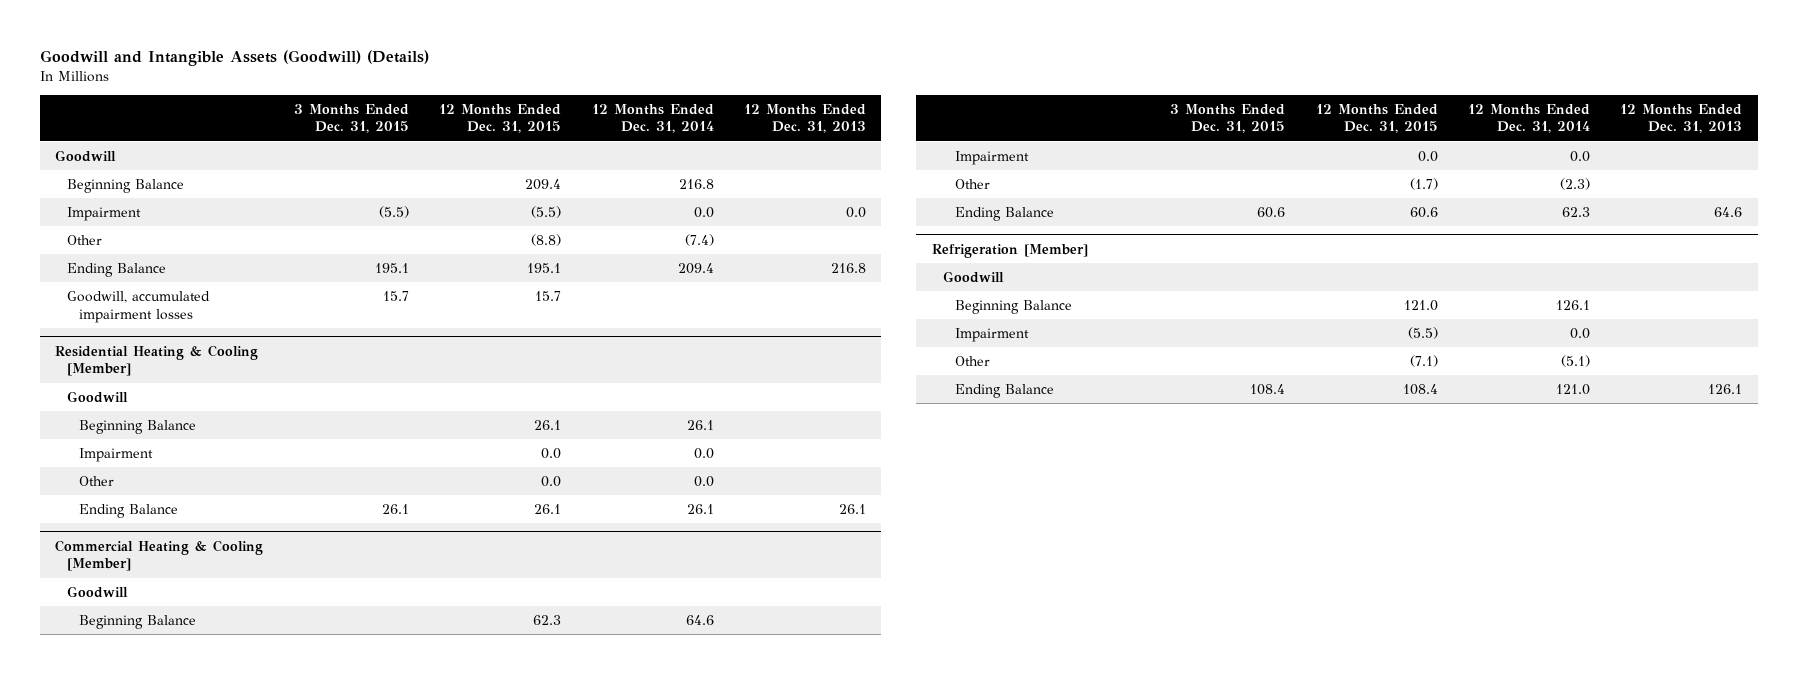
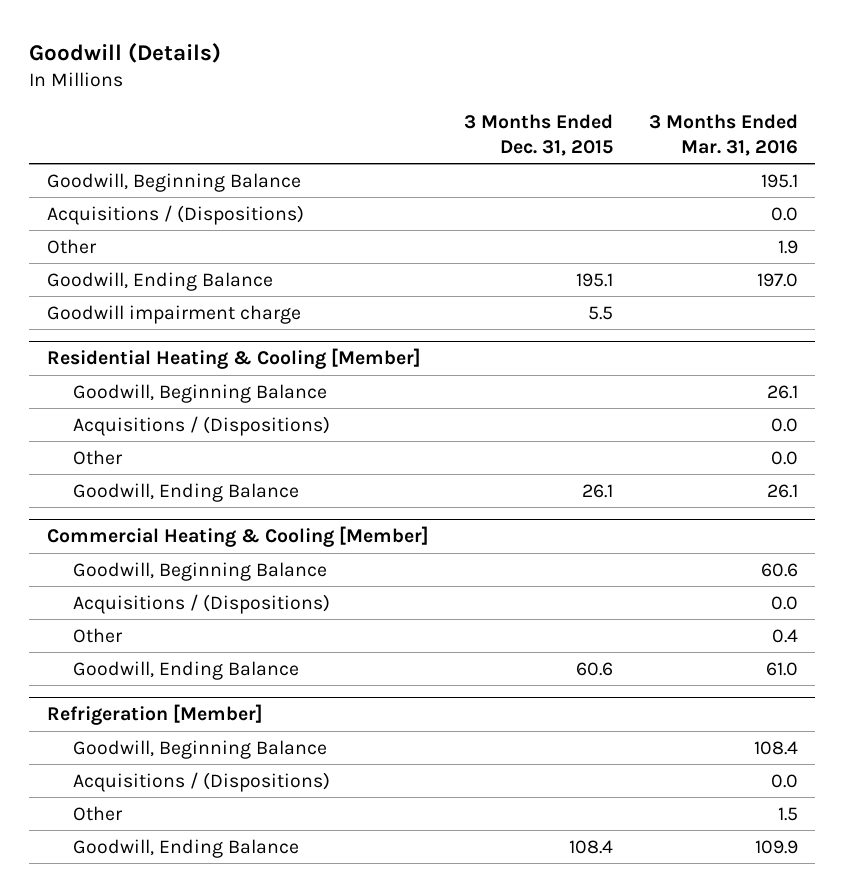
[40,49,430,66] Goodwill and Intangible Assets (Goodwill) (Details) -> [29,42,222,63] Goodwill (Details)
[439,103,562,134] 12 Months Ended Dec. 31, 2015 -> none
[591,103,714,134] 12 Months Ended Dec. 31, 2014 -> none
[744,103,867,134] 12 Months Ended Dec. 31, 2013 -> none
none -> [648,113,798,156] 3 Months Ended Mar. 31, 2016
[55,149,117,162] Goodwill -> none
[67,206,142,221] Impairment -> none
[67,178,185,193] Beginning Balance -> [47,172,302,192] Goodwill, Beginning Balance
none -> [47,204,305,225] Acquisitions / (Dispositions)
[67,290,211,323] Goodwill, accumulated impairment losses -> none
[67,262,167,277] Ending Balance -> [47,271,274,291] Goodwill, Ending Balance
none -> [47,304,302,324] Goodwill impairment charge
[67,390,129,403] Goodwill -> none
[78,447,153,462] Impairment -> none
[78,419,196,434] Beginning Balance -> [73,383,328,403] Goodwill, Beginning Balance
none -> [73,415,331,436] Acquisitions / (Dispositions)
[78,503,178,518] Ending Balance -> [73,482,300,502] Goodwill, Ending Balance
[67,585,129,598] Goodwill -> none
[954,150,1029,165] Impairment -> none
[78,614,196,629] Beginning Balance -> [73,561,328,581] Goodwill, Beginning Balance
none -> [73,593,331,614] Acquisitions / (Dispositions)
[954,206,1054,221] Ending Balance -> [73,660,300,680] Goodwill, Ending Balance
[943,270,1005,283] Goodwill -> none
[954,327,1029,342] Impairment -> none
[954,299,1072,314] Beginning Balance -> [73,739,328,759] Goodwill, Beginning Balance
none -> [73,771,331,792] Acquisitions / (Dispositions)
[954,383,1054,398] Ending Balance -> [73,838,300,858] Goodwill, Ending Balance

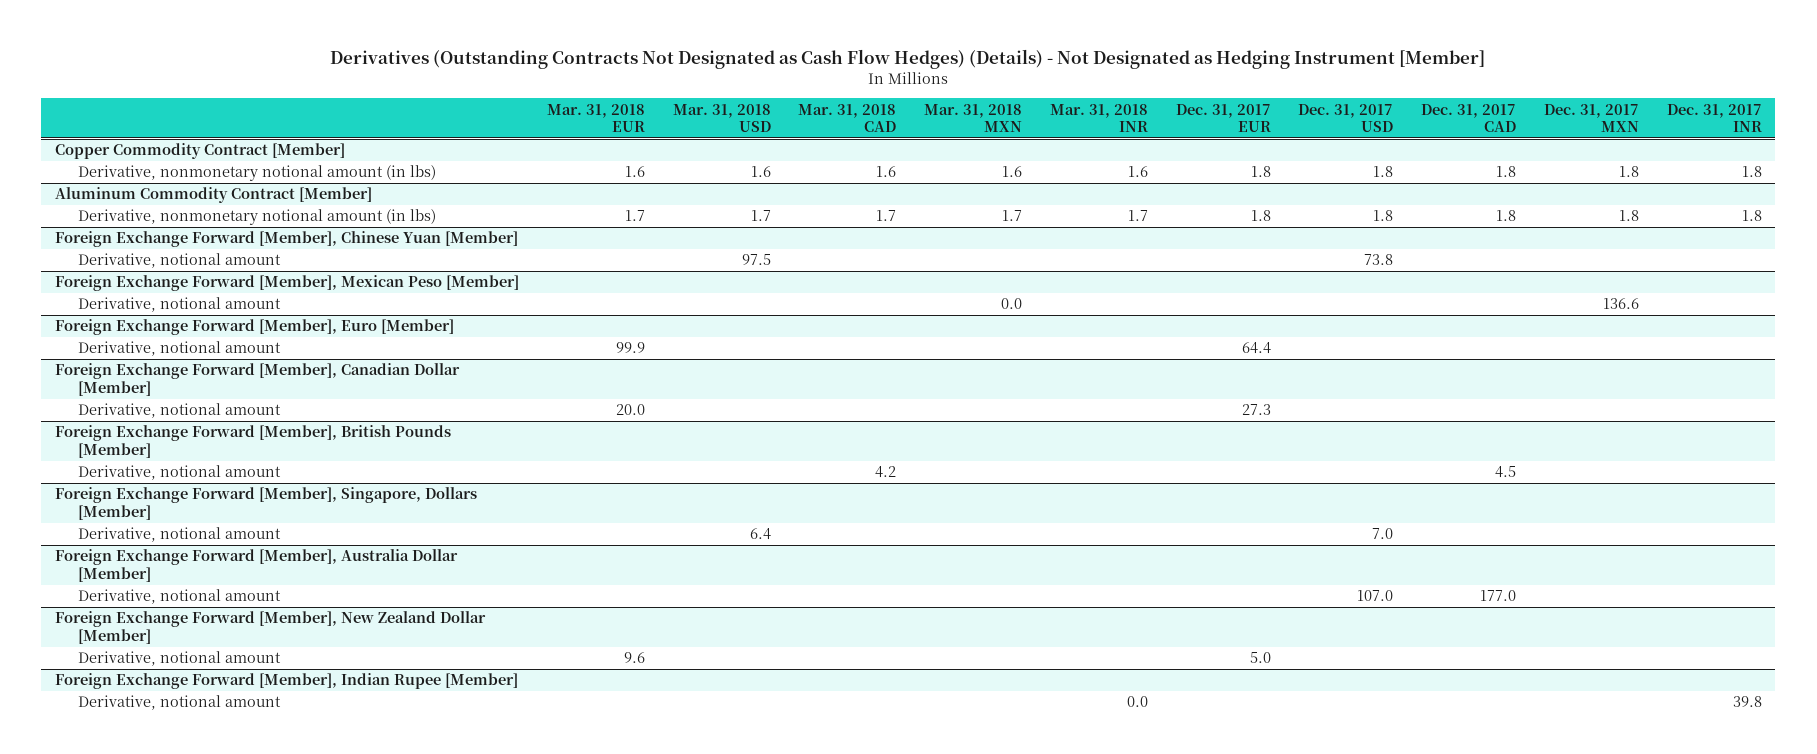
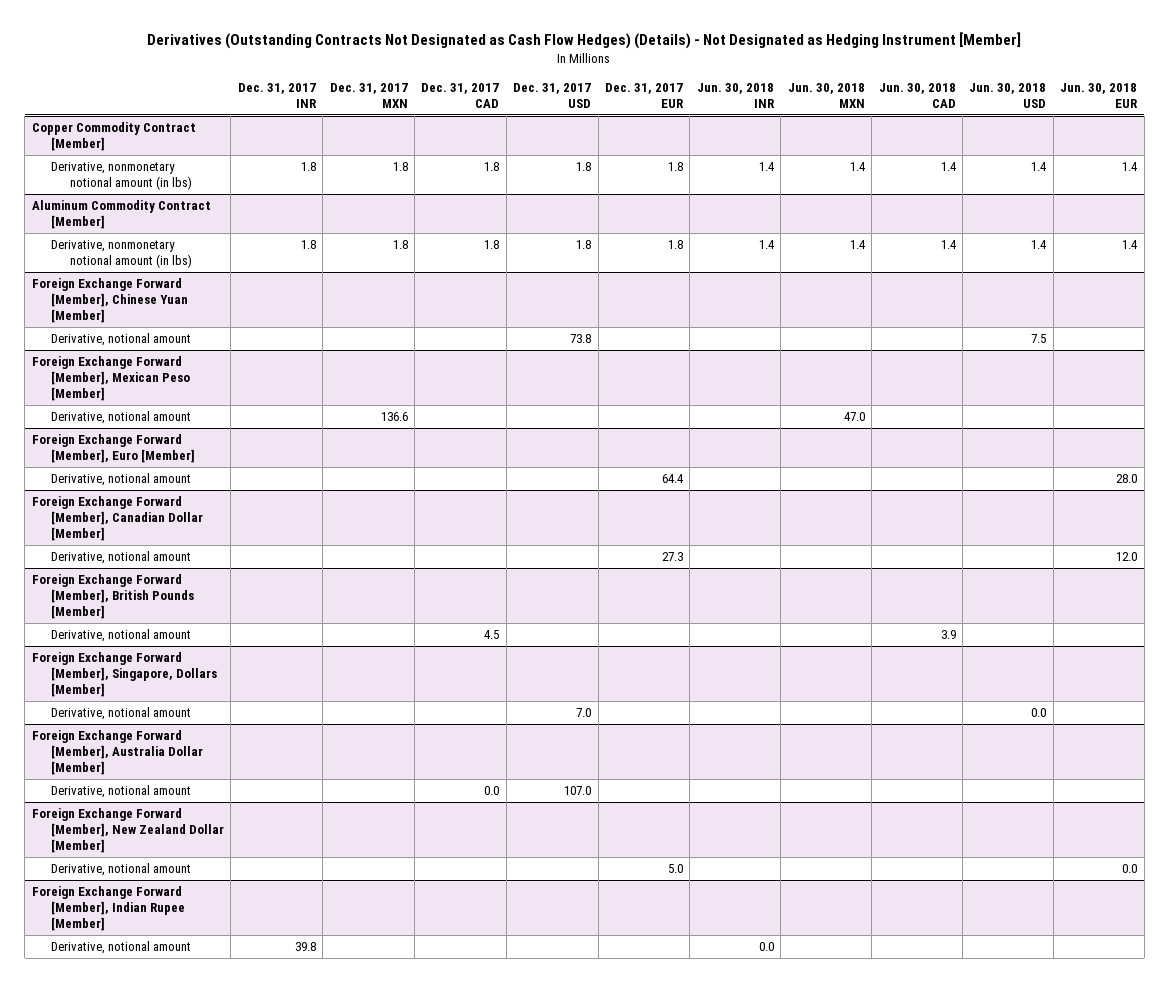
[546,103,645,133] Mar. 31, 2018 EUR -> none
[672,103,771,133] Mar. 31, 2018 USD -> none
[798,103,897,133] Mar. 31, 2018 CAD -> none
[924,103,1023,133] Mar. 31, 2018 MXN -> none
[1049,103,1148,133] Mar. 31, 2018 INR -> none
none -> [696,83,775,109] Jun. 30, 2018 INR
none -> [787,83,865,109] Jun. 30, 2018 MXN
none -> [878,83,956,109] Jun. 30, 2018 CAD
none -> [969,83,1047,109] Jun. 30, 2018 USD
none -> [1060,83,1139,109] Jun. 30, 2018 EUR
[1480,590,1517,602] 177.0 -> [484,786,500,796] 0.0

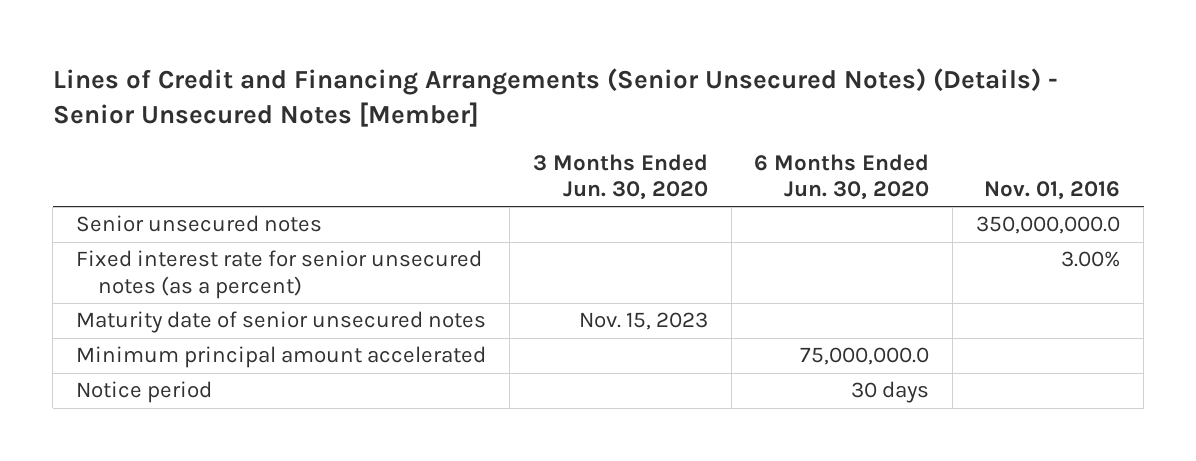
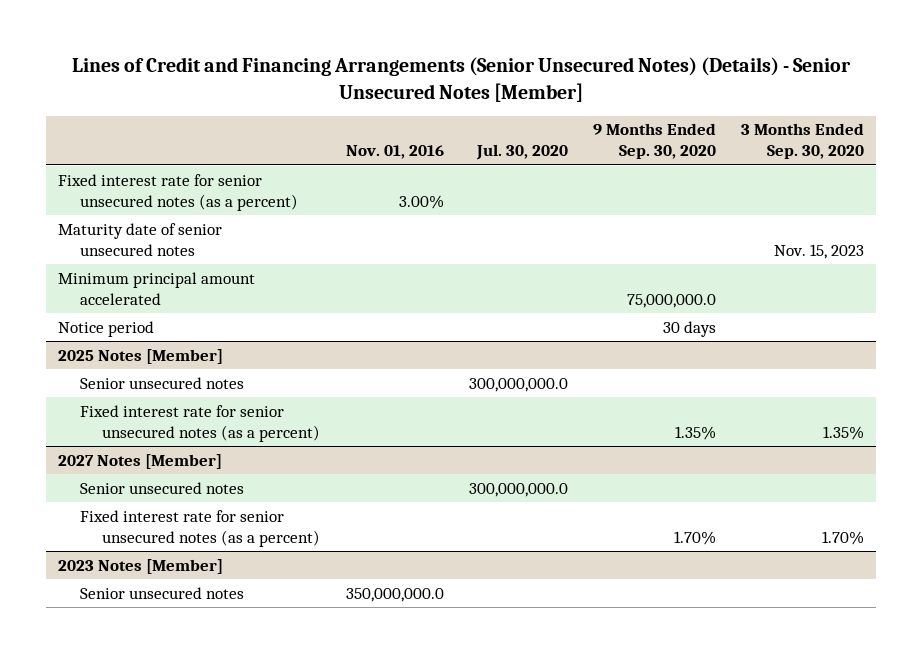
[532,153,708,201] 3 Months Ended Jun. 30, 2020 -> none
[754,153,930,201] 6 Months Ended Jun. 30, 2020 -> none
none -> [475,144,568,161] Jul. 30, 2020
none -> [592,123,716,160] 9 Months Ended Sep. 30, 2020
none -> [740,123,864,160] 3 Months Ended Sep. 30, 2020
[76,215,323,233] Senior unsecured notes -> none
none -> [58,348,224,364] 2025 Notes [Member]
none -> [80,376,245,389] Senior unsecured notes
none -> [80,404,321,442] Fixed interest rate for senior unsecured notes (as a percent)
none -> [58,453,223,469] 2027 Notes [Member]
none -> [80,481,245,494] Senior unsecured notes
none -> [80,509,321,547] Fixed interest rate for senior unsecured notes (as a percent)
none -> [58,558,224,574] 2023 Notes [Member]
none -> [80,586,245,599] Senior unsecured notes

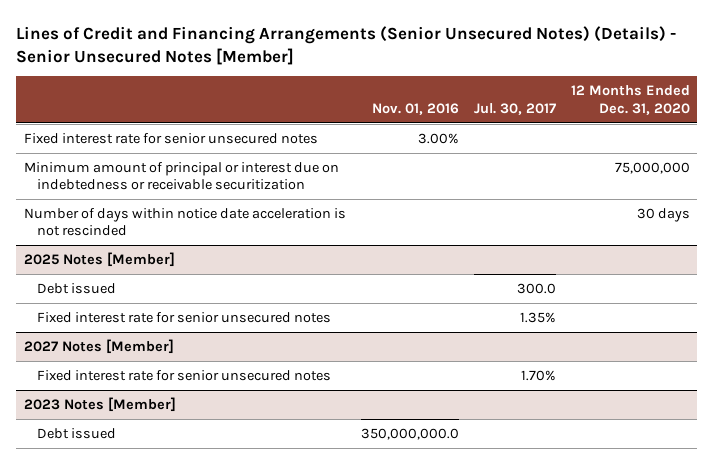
[475,144,568,161] Jul. 30, 2020 -> none
[592,123,716,160] 9 Months Ended Sep. 30, 2020 -> none
[740,123,864,160] 3 Months Ended Sep. 30, 2020 -> none
none -> [473,102,556,115] Jul. 30, 2017
none -> [570,85,690,115] 12 Months Ended Dec. 31, 2020
[58,222,223,256] Maturity date of senior unsecured notes -> none
[58,320,155,337] Notice period -> none
[58,173,299,211] Fixed interest rate for senior unsecured notes (as a percent) -> [23,133,318,145] Fixed interest rate for senior unsecured notes
[58,271,256,305] Minimum principal amount accelerated -> [23,162,339,191] Minimum amount of principal or interest due on indebtedness or receivable securitization
none -> [23,208,346,237] Number of days within notice date acceleration is not rescinded
[80,376,245,389] Senior unsecured notes -> [37,283,117,295] Debt issued
[80,404,321,442] Fixed interest rate for senior unsecured notes (as a percent) -> [37,312,332,324] Fixed interest rate for senior unsecured notes
[80,481,245,494] Senior unsecured notes -> none
[80,509,321,547] Fixed interest rate for senior unsecured notes (as a percent) -> [37,370,332,382] Fixed interest rate for senior unsecured notes
[80,586,245,599] Senior unsecured notes -> [37,428,117,440] Debt issued

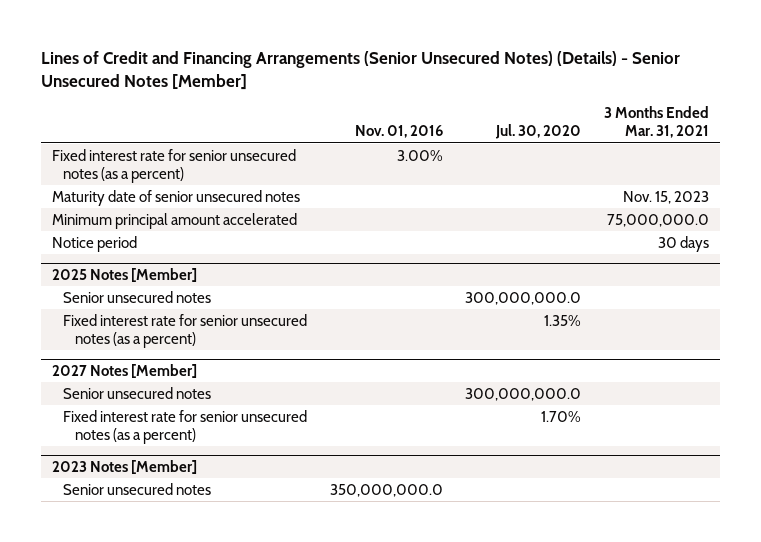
[473,102,556,115] Jul. 30, 2017 -> none
[570,85,690,115] 12 Months Ended Dec. 31, 2020 -> none
none -> [495,124,582,140] Jul. 30, 2020
none -> [603,106,709,139] 3 Months Ended Mar. 31, 2021
[23,208,346,237] Number of days within notice date acceleration is not rescinded -> none
[23,133,318,145] Fixed interest rate for senior unsecured notes -> [52,148,297,184] Fixed interest rate for senior unsecured notes (as a percent)
none -> [52,189,301,206] Maturity date of senior unsecured notes
[23,162,339,191] Minimum amount of principal or interest due on indebtedness or receivable securitization -> [52,212,298,229] Minimum principal amount accelerated
none -> [52,235,138,252] Notice period
[37,283,117,295] Debt issued -> [63,290,212,303] Senior unsecured notes
[37,312,332,324] Fixed interest rate for senior unsecured notes -> [63,313,308,349] Fixed interest rate for senior unsecured notes (as a percent)
none -> [63,386,212,399] Senior unsecured notes
[37,370,332,382] Fixed interest rate for senior unsecured notes -> [63,409,308,445] Fixed interest rate for senior unsecured notes (as a percent)
[37,428,117,440] Debt issued -> [63,482,212,495] Senior unsecured notes

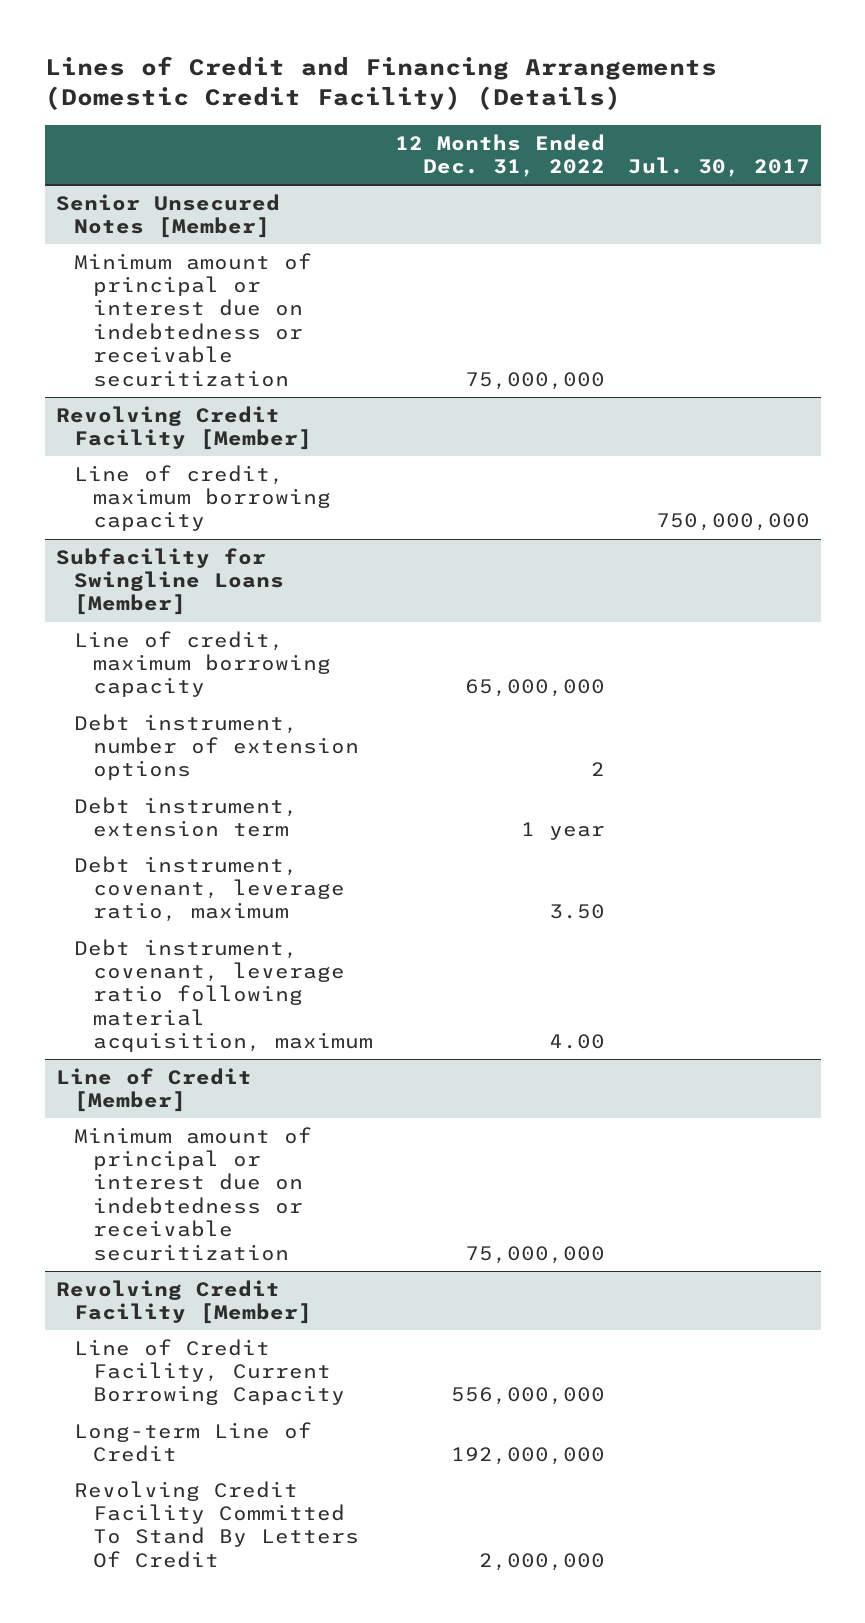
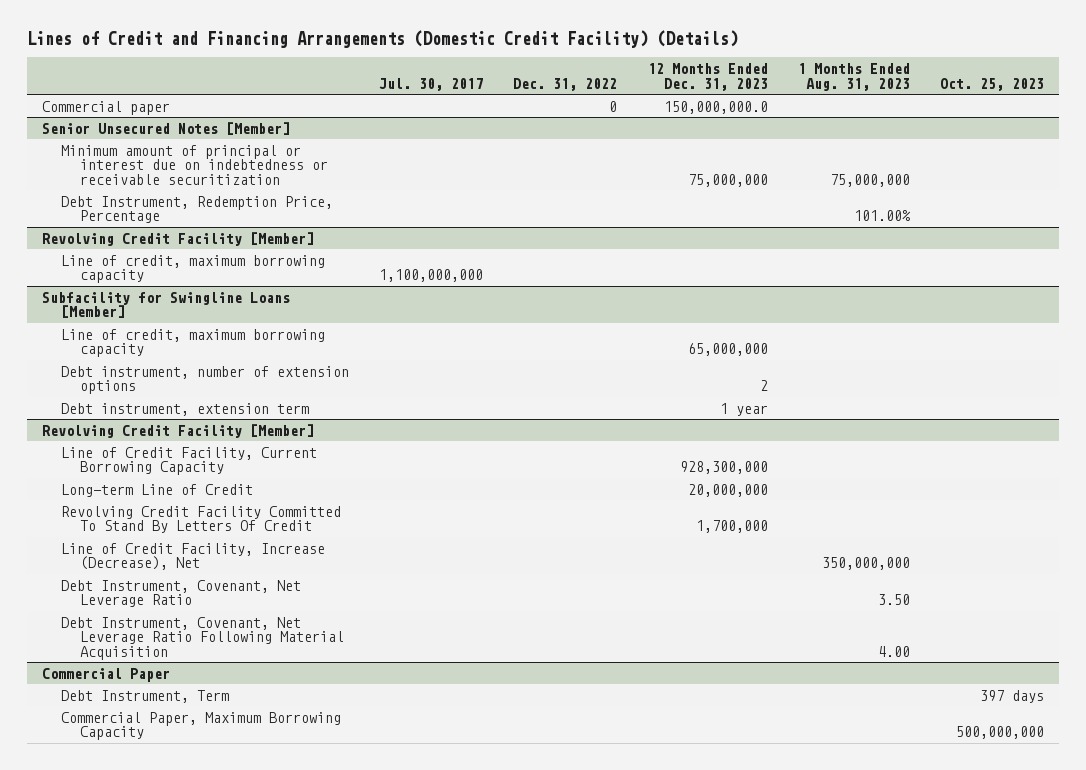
[395,133,606,177] 12 Months Ended Dec. 31, 2022 -> none
none -> [513,77,618,91] Dec. 31, 2022
none -> [647,62,768,91] 12 Months Ended Dec. 31, 2023
none -> [798,62,911,91] 1 Months Ended Aug. 31, 2023
none -> [940,77,1045,91] Oct. 25, 2023
none -> [41,100,170,115] Commercial paper
none -> [60,195,333,224] Debt Instrument, Redemption Price, Percentage
[655,513,810,532] 750,000,000 -> [379,269,484,283] 1,100,000,000
[74,855,346,923] Debt instrument, covenant, leverage ratio, maximum -> none
[74,938,374,1053] Debt instrument, covenant, leverage ratio following material acquisition, maximum -> none
[55,1067,252,1113] Line of Credit [Member] -> none
[74,1126,313,1261] Minimum amount of principal or interest due on indebtedness or receivable securitization -> none
none -> [60,542,325,571] Line of Credit Facility, Increase (Decrease), Net
none -> [60,579,301,608] Debt Instrument, Covenant, Net Leverage Ratio
none -> [60,616,344,660] Debt Instrument, Covenant, Net Leverage Ratio Following Material Acquisition
none -> [41,667,170,682] Commercial Paper
none -> [60,689,229,703] Debt Instrument, Term
none -> [60,711,341,741] Commercial Paper, Maximum Borrowing Capacity

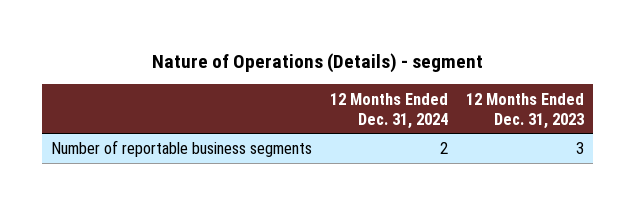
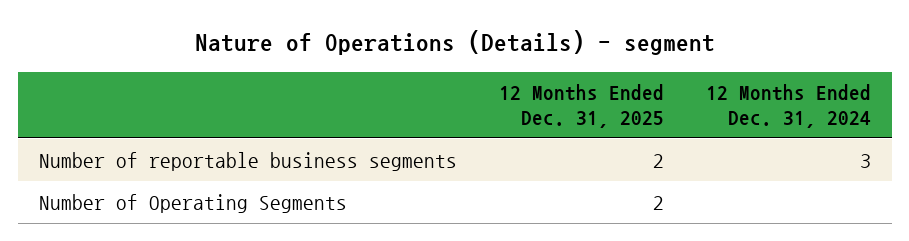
[466,92,585,129] 12 Months Ended Dec. 31, 2023 -> none
none -> [498,84,664,128] 12 Months Ended Dec. 31, 2025
[440,142,449,155] 2 -> [859,153,871,168] 3
none -> [38,193,347,213] Number of Operating Segments

